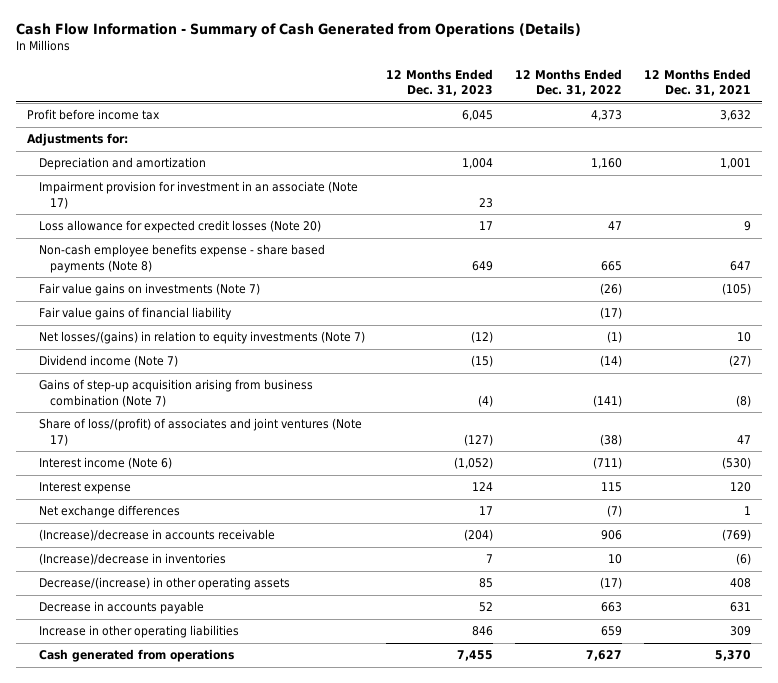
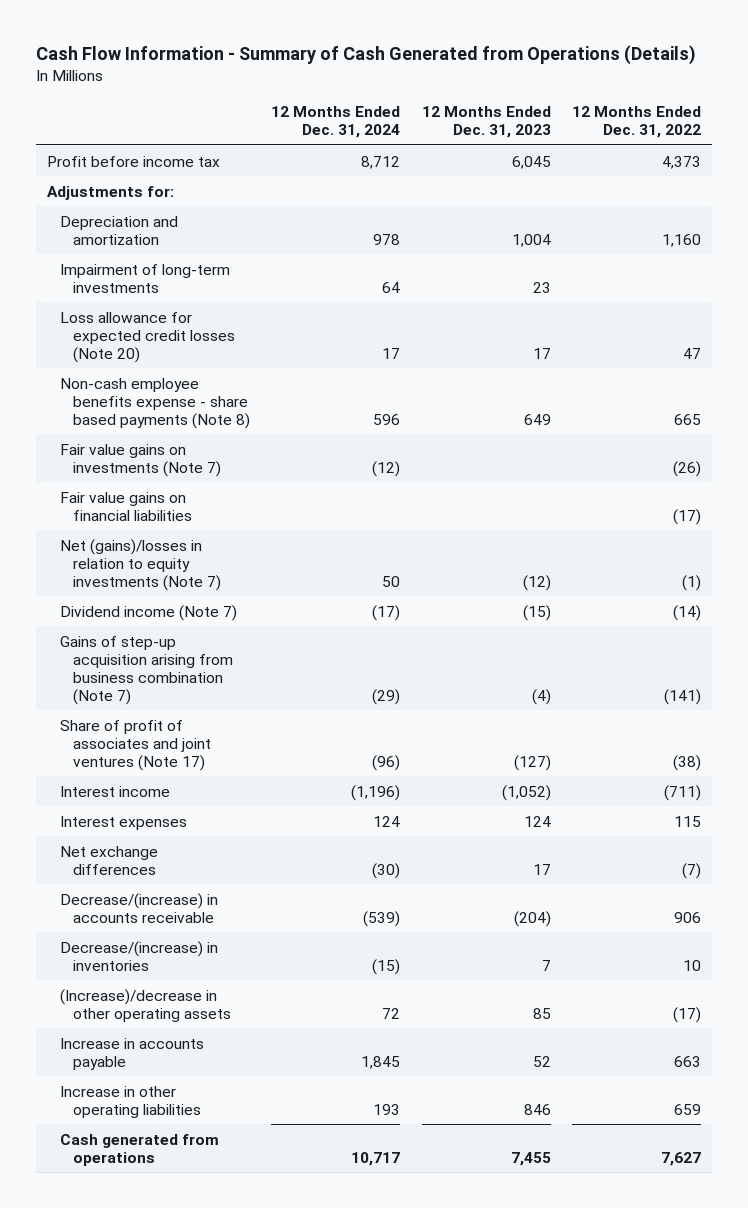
[644,68,752,96] 12 Months Ended Dec. 31, 2021 -> none
none -> [271,106,401,139] 12 Months Ended Dec. 31, 2024
[38,181,358,209] Impairment provision for investment in an associate (Note 17) -> none
none -> [59,263,230,293] Impairment of long-term investments
[38,307,232,321] Fair value gains of financial liability -> [59,491,192,521] Fair value gains on financial liabilities
[38,331,365,345] Net losses/(gains) in relation to equity investments (Note 7) -> [59,538,221,591] Net (gains)/losses in relation to equity investments (Note 7)
[38,418,362,446] Share of loss/(profit) of associates and joint ventures (Note 17) -> [59,719,211,771] Share of profit of associates and joint ventures (Note 17)
[38,457,172,470] Interest income (Note 6) -> [59,785,170,797] Interest income
[38,482,131,495] Interest expense -> [59,815,187,830] Interest expenses
[38,529,275,542] (Increase)/decrease in accounts receivable -> [59,892,218,923] Decrease/(increase) in accounts receivable
[38,553,226,566] (Increase)/decrease in inventories -> [59,940,218,971] Decrease/(increase) in inventories
[38,577,290,591] Decrease/(increase) in other operating assets -> [59,988,231,1022] (Increase)/decrease in other operating assets
[38,601,204,615] Decrease in accounts payable -> [59,1037,204,1070] Increase in accounts payable

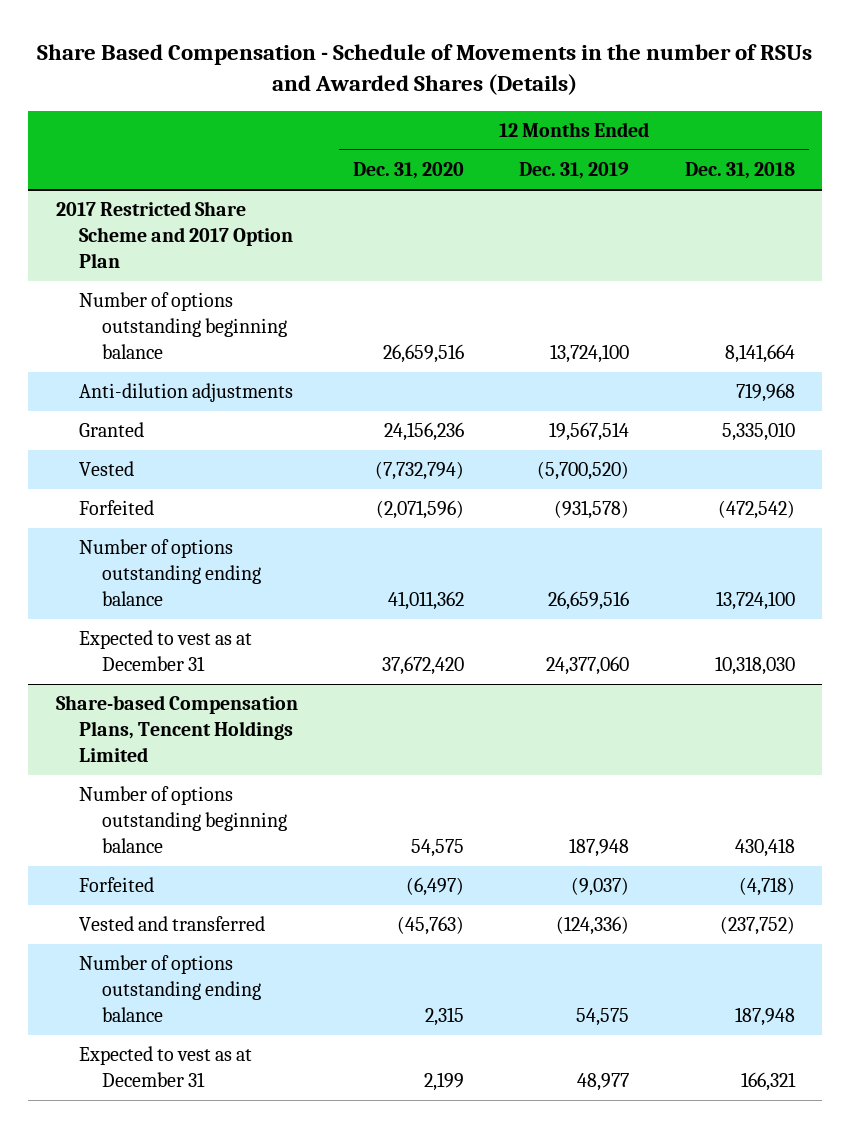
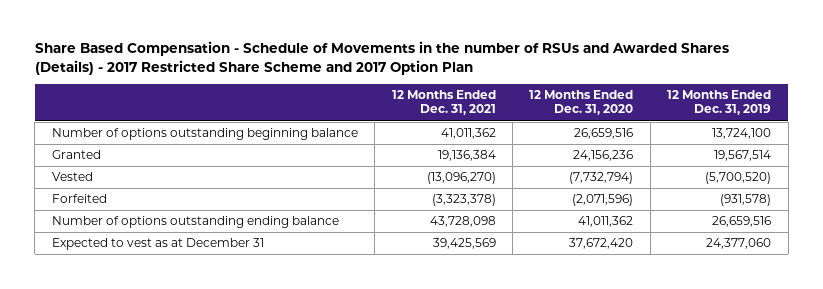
[37,43,813,95] Share Based Compensation - Schedule of Movements in the number of RSUs and Awarded Shares (Details) -> [34,41,729,75] Share Based Compensation - Schedule of Movements in the number of RSUs and Awarded Shares (Details) - 2017 Restricted Share Scheme and 2017 Option Plan
[684,162,795,180] Dec. 31, 2018 -> none
none -> [391,90,496,116] 12 Months Ended Dec. 31, 2021
[56,201,293,268] 2017 Restricted Share Scheme and 2017 Option Plan -> none
[78,383,293,403] Anti-dilution adjustments -> none
[56,695,299,762] Share-based Compensation Plans, Tencent Holdings Limited -> none
[78,786,287,853] Number of options outstanding beginning balance -> none
[78,877,154,893] Forfeited -> none
[78,916,265,932] Vested and transferred -> none
[78,955,261,1022] Number of options outstanding ending balance -> none
[78,1046,252,1088] Expected to vest as at December 31 -> none

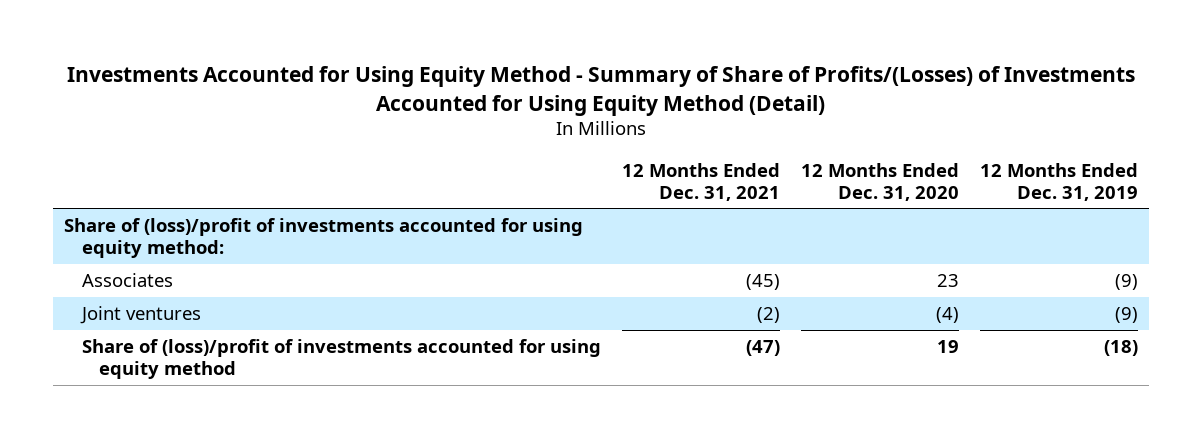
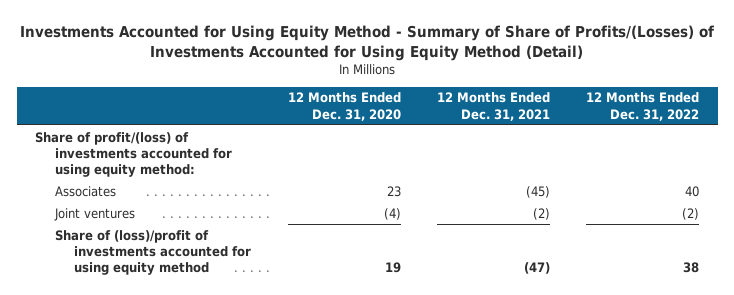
[980,162,1139,201] 12 Months Ended Dec. 31, 2019 -> none
none -> [586,92,700,121] 12 Months Ended Dec. 31, 2022
[63,218,583,258] Share of (loss)/profit of investments accounted for using equity method: -> [34,131,232,178] Share of profit/(loss) of investments accounted for using equity method:

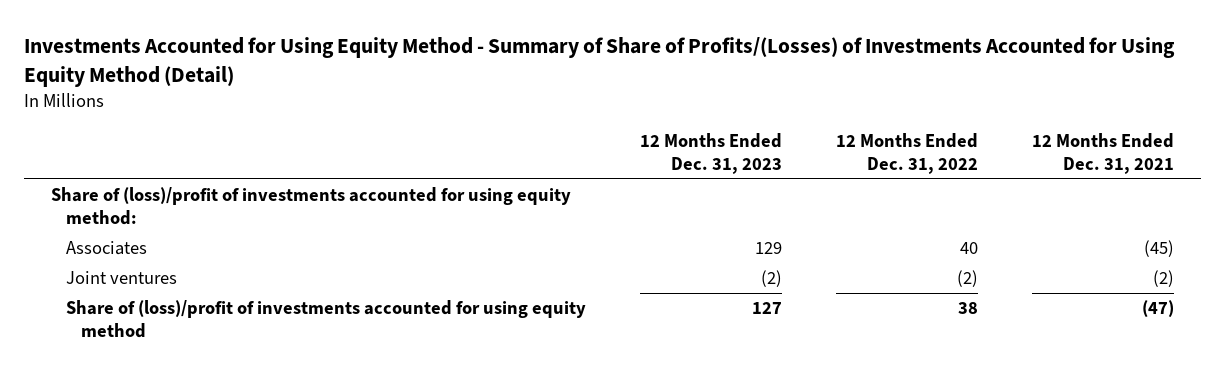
[287,92,401,121] 12 Months Ended Dec. 31, 2020 -> none
none -> [639,133,782,174] 12 Months Ended Dec. 31, 2023
[34,131,232,178] Share of profit/(loss) of investments accounted for using equity method: -> [50,187,571,225] Share of (loss)/profit of investments accounted for using equity method:

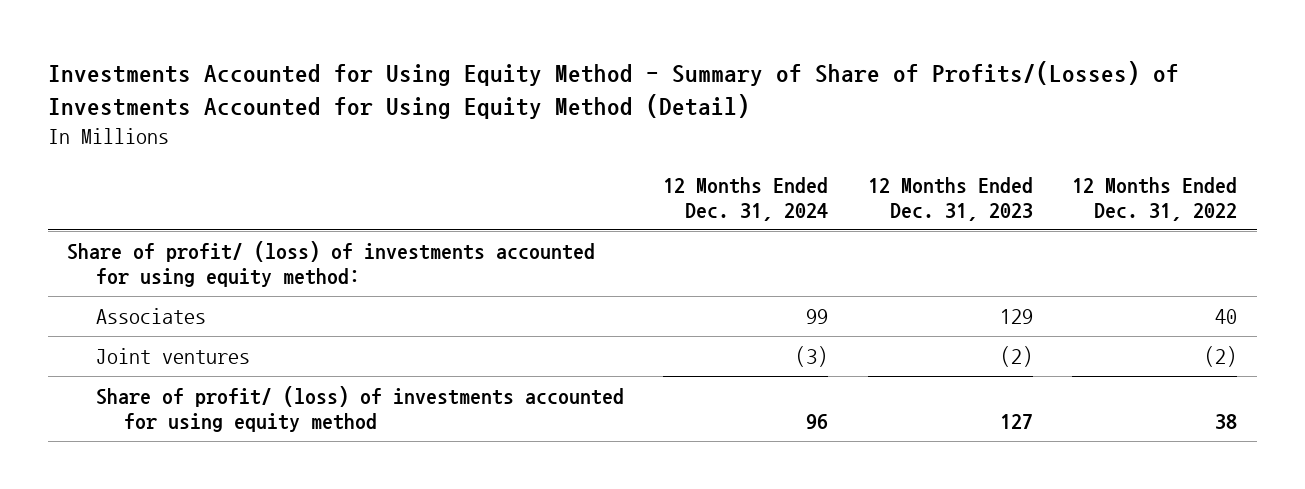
[1032,133,1175,174] 12 Months Ended Dec. 31, 2021 -> none
none -> [663,176,829,221] 12 Months Ended Dec. 31, 2024
[50,187,571,225] Share of (loss)/profit of investments accounted for using equity method: -> [67,240,596,287] Share of profit/ (loss) of investments accounted for using equity method:
[65,300,586,338] Share of (loss)/profit of investments accounted for using equity method -> [95,385,624,432] Share of profit/ (loss) of investments accounted for using equity method

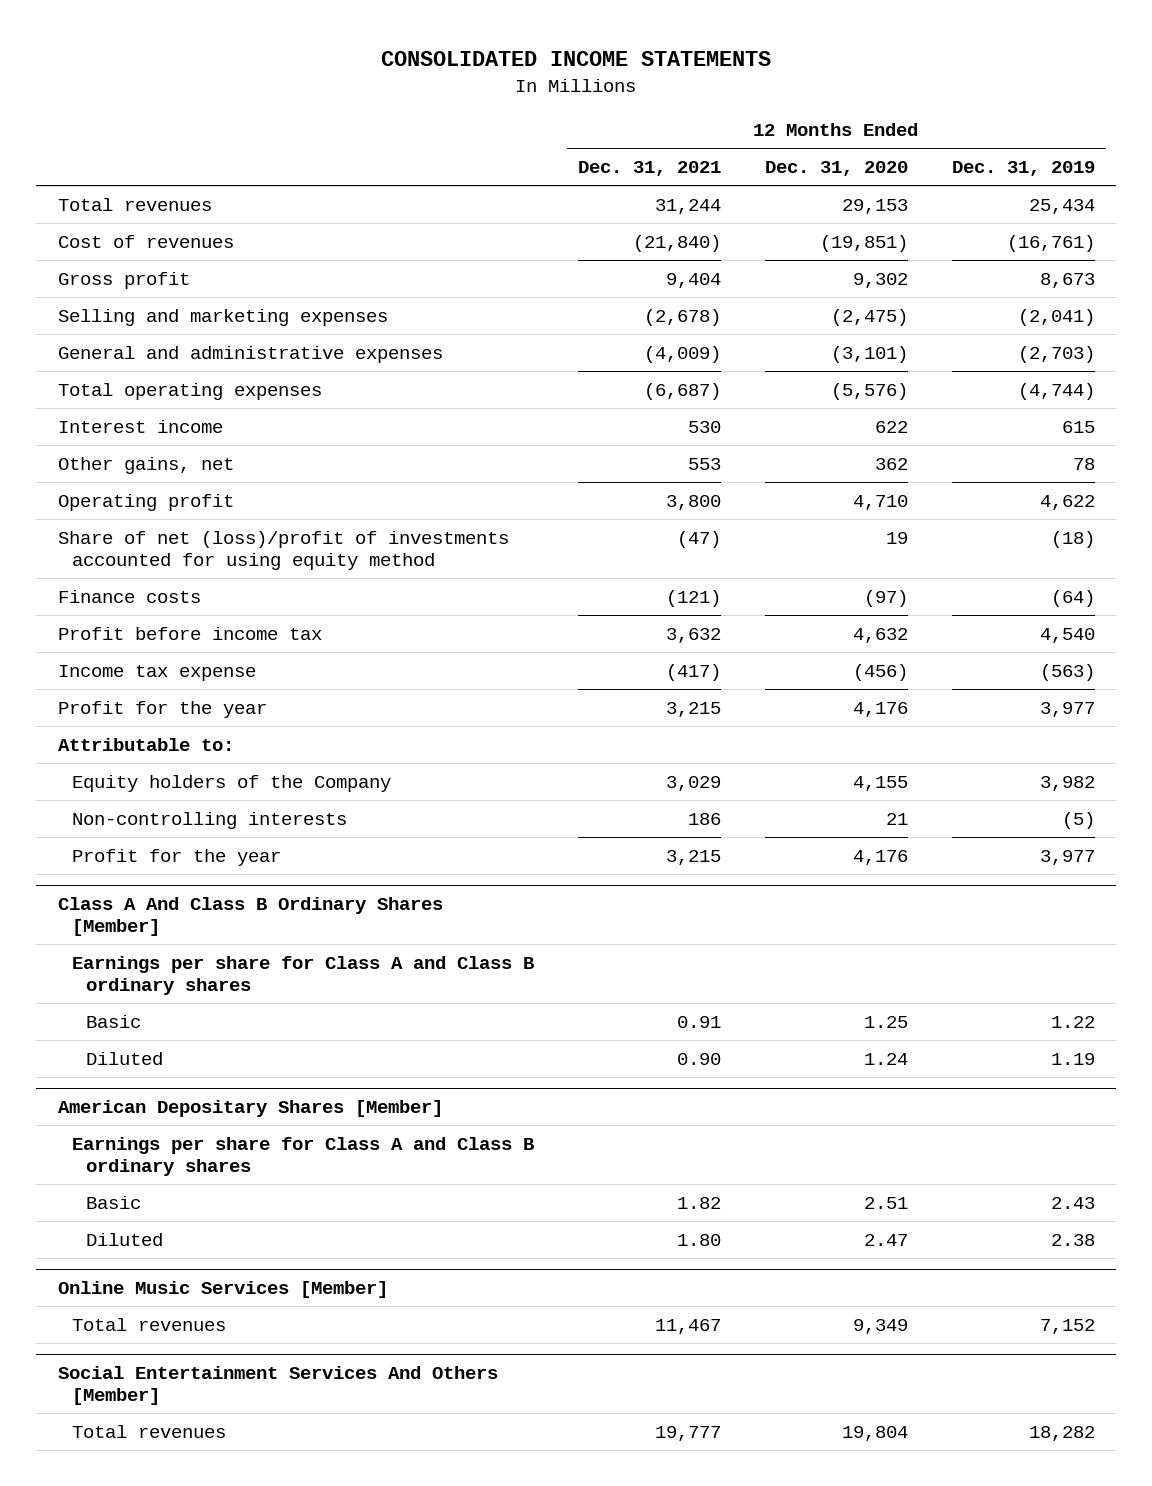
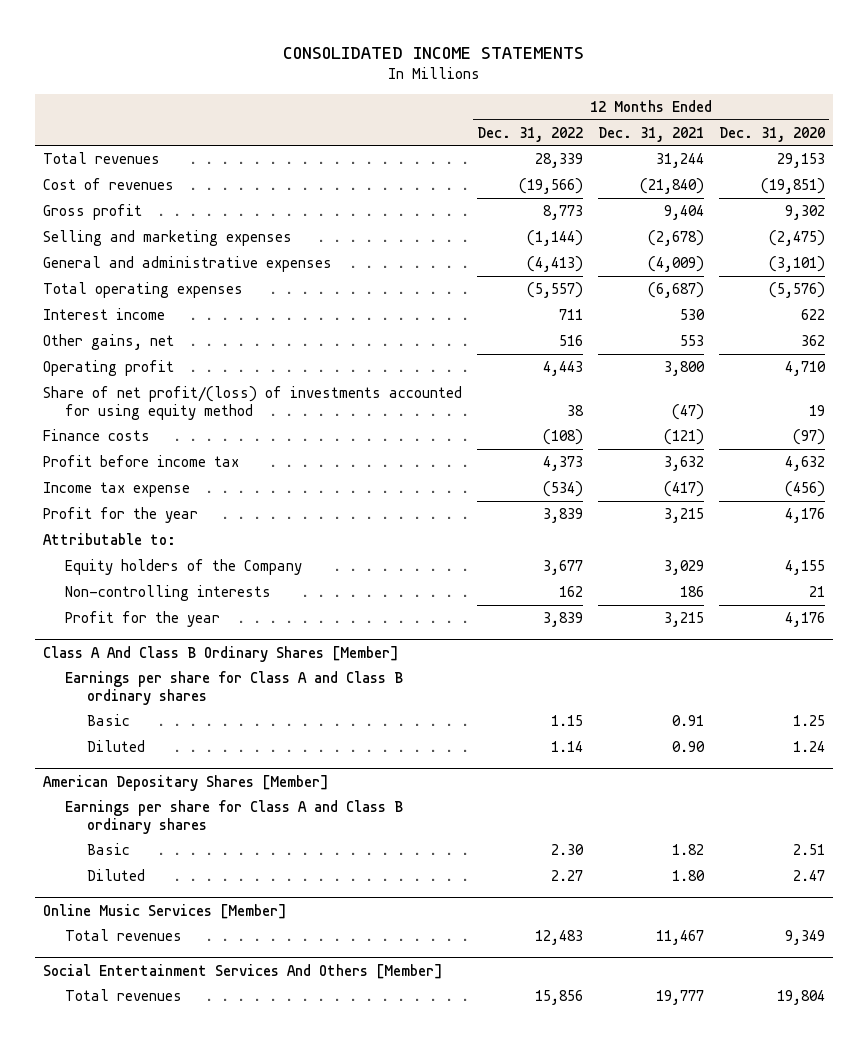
[951,161,1095,177] Dec. 31, 2019 -> none
none -> [476,126,583,142] Dec. 31, 2022
[57,530,509,571] Share of net (loss)/profit of investments accounted for using equity method -> [42,386,462,420] Share of net profit/(loss) of investments accounted for using equity method

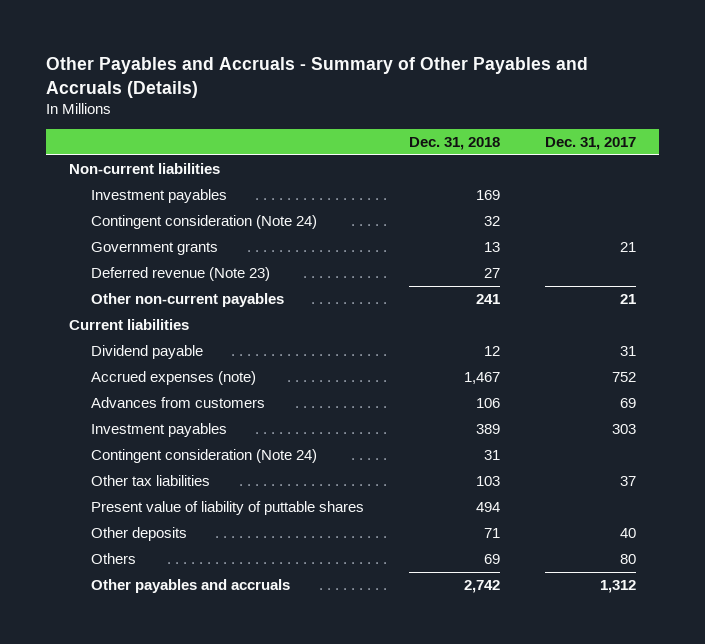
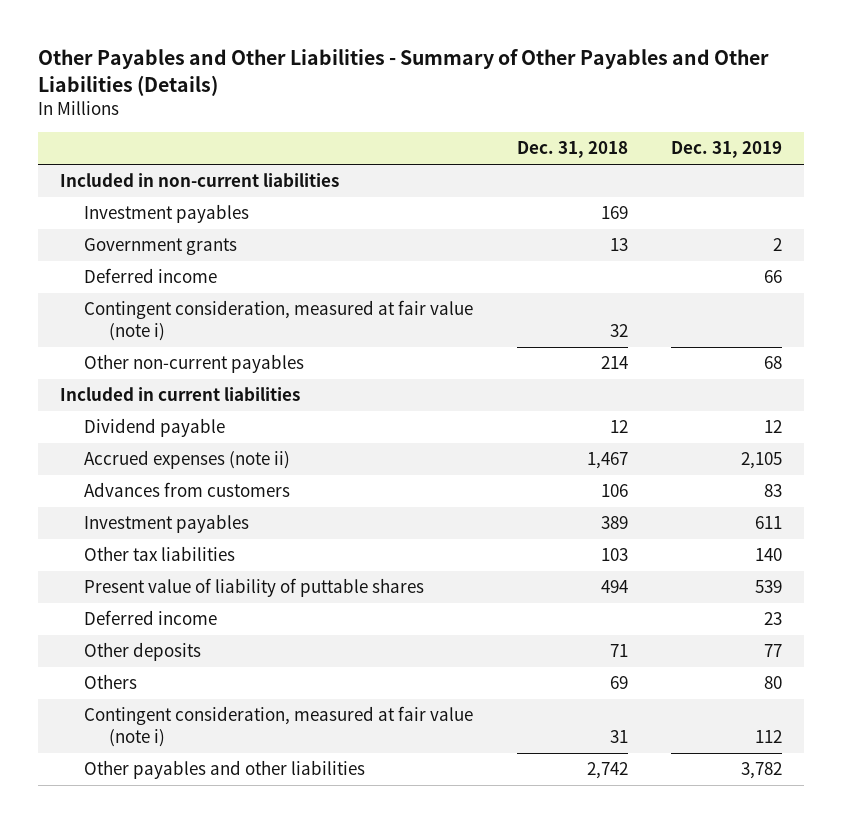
[46,57,589,98] Other Payables and Accruals - Summary of Other Payables and Accruals (Details) -> [38,49,770,96] Other Payables and Other Liabilities - Summary of Other Payables and Other Liabilities (Details)
[545,137,637,151] Dec. 31, 2017 -> none
none -> [671,141,783,159] Dec. 31, 2019
[68,163,220,175] Non-current liabilities -> [60,173,340,188] Included in non-current liabilities
[91,215,318,230] Contingent consideration (Note 24) -> none
[91,267,271,282] Deferred revenue (Note 23) -> none
none -> [84,268,218,284] Deferred income
none -> [84,300,474,342] Contingent consideration, measured at fair value (note i)
[476,294,501,305] 241 -> [600,356,628,370] 214
[68,319,189,331] Current liabilities -> [60,387,301,402] Included in current liabilities
[91,371,257,386] Accrued expenses (note) -> [84,450,291,470] Accrued expenses (note ii)
[91,449,318,464] Contingent consideration (Note 24) -> none
none -> [84,610,218,626] Deferred income
none -> [84,706,474,748] Contingent consideration, measured at fair value (note i)
[91,579,291,594] Other payables and accruals -> [84,760,366,780] Other payables and other liabilities

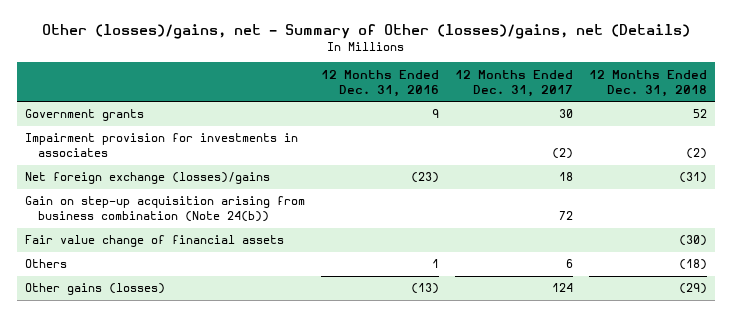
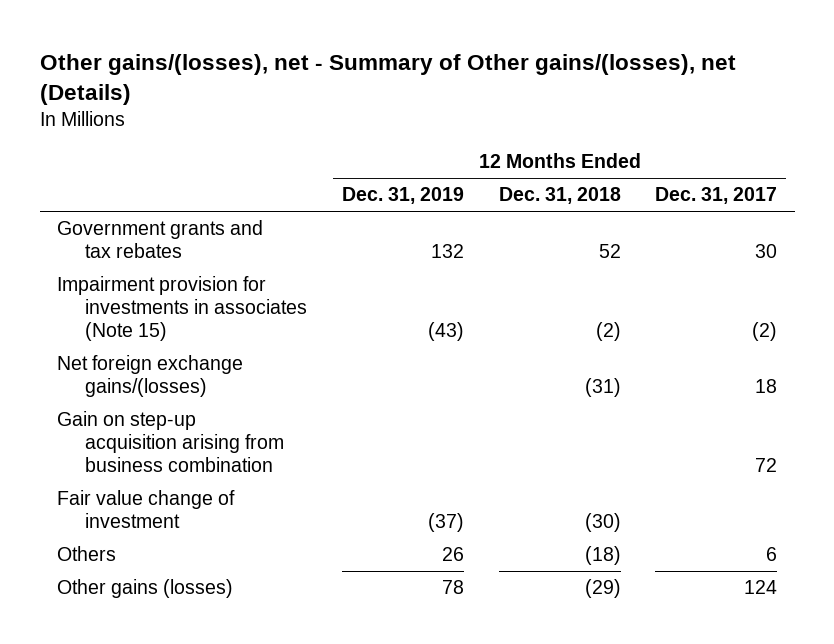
[41,23,690,39] Other (losses)/gains, net - Summary of Other (losses)/gains, net (Details) -> [39,53,736,105] Other gains/(losses), net - Summary of Other gains/(losses), net (Details)
[320,69,439,97] 12 Months Ended Dec. 31, 2016 -> none
none -> [341,187,464,205] Dec. 31, 2019
[24,109,144,122] Government grants -> [56,220,263,259] Government grants and tax rebates
[24,133,298,158] Impairment provision for investments in associates -> [56,276,308,342] Impairment provision for investments in associates (Note 15)
[24,172,270,185] Net foreign exchange (losses)/gains -> [56,355,243,398] Net foreign exchange gains/(losses)
[24,196,305,223] Gain on step-up acquisition arising from business combination (Note 24(b)) -> [56,411,285,473] Gain on step-up acquisition arising from business combination
[24,235,284,248] Fair value change of financial assets -> [56,490,235,529] Fair value change of investment

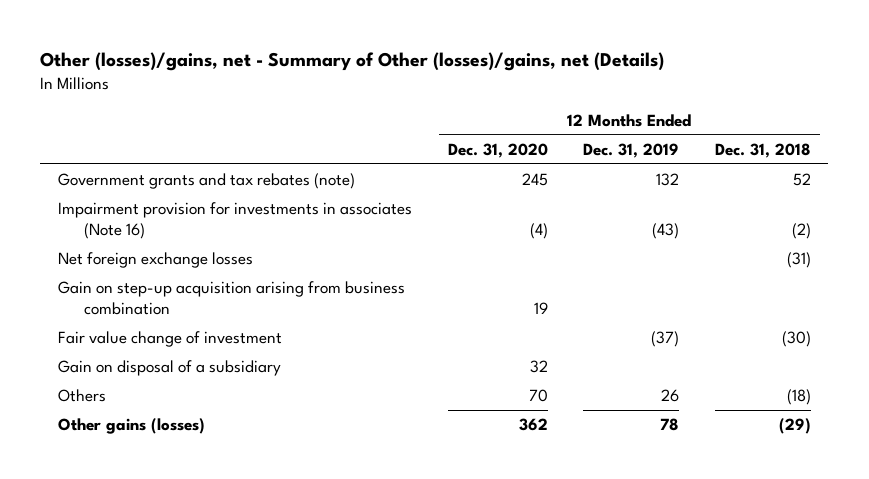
[39,53,736,105] Other gains/(losses), net - Summary of Other gains/(losses), net (Details) -> [40,52,665,72] Other (losses)/gains, net - Summary of Other (losses)/gains, net (Details)
[655,187,778,205] Dec. 31, 2017 -> none
none -> [447,142,548,158] Dec. 31, 2020
[56,220,263,259] Government grants and tax rebates -> [57,173,355,190] Government grants and tax rebates (note)
[56,276,308,342] Impairment provision for investments in associates (Note 15) -> [57,202,412,239] Impairment provision for investments in associates (Note 16)
[56,355,243,398] Net foreign exchange gains/(losses) -> [57,252,253,269] Net foreign exchange losses
none -> [57,360,281,377] Gain on disposal of a subsidiary

